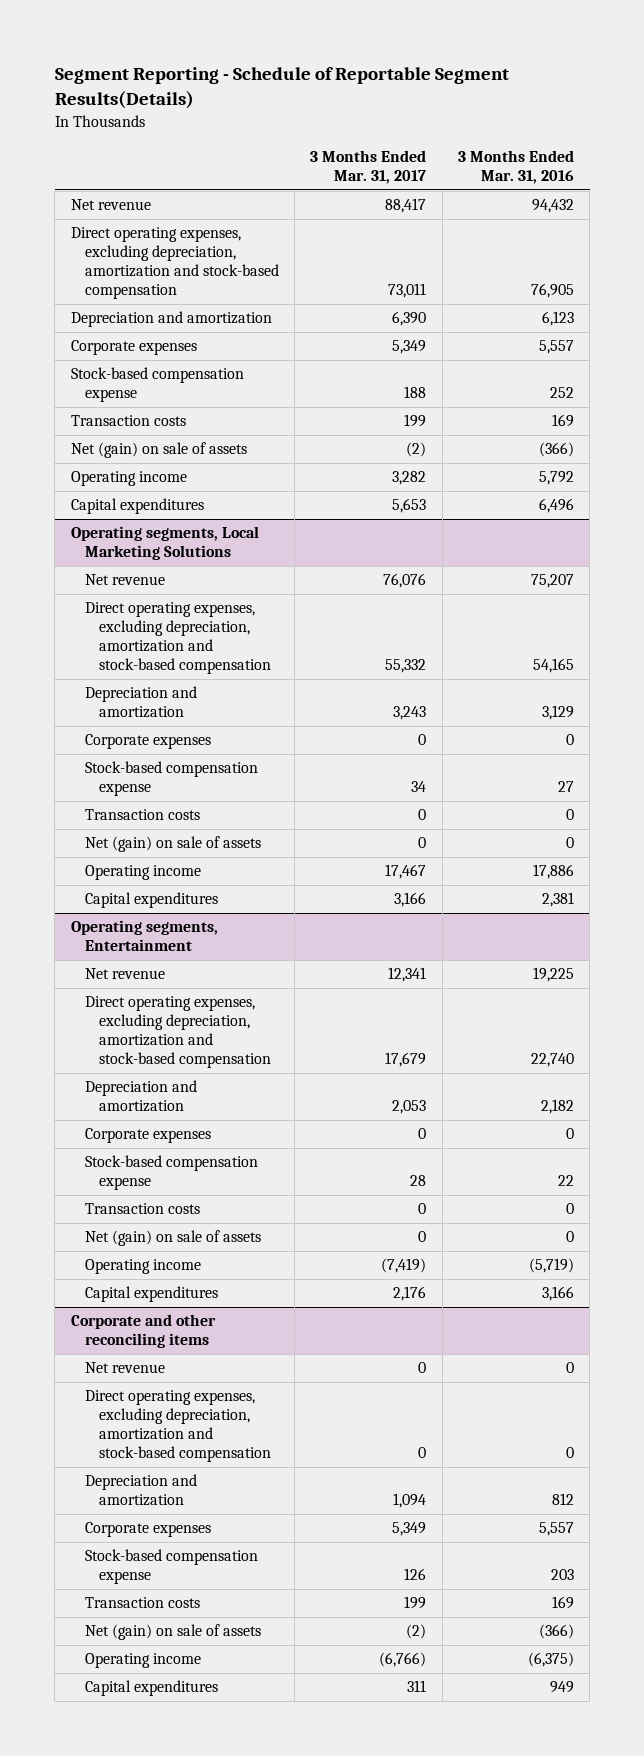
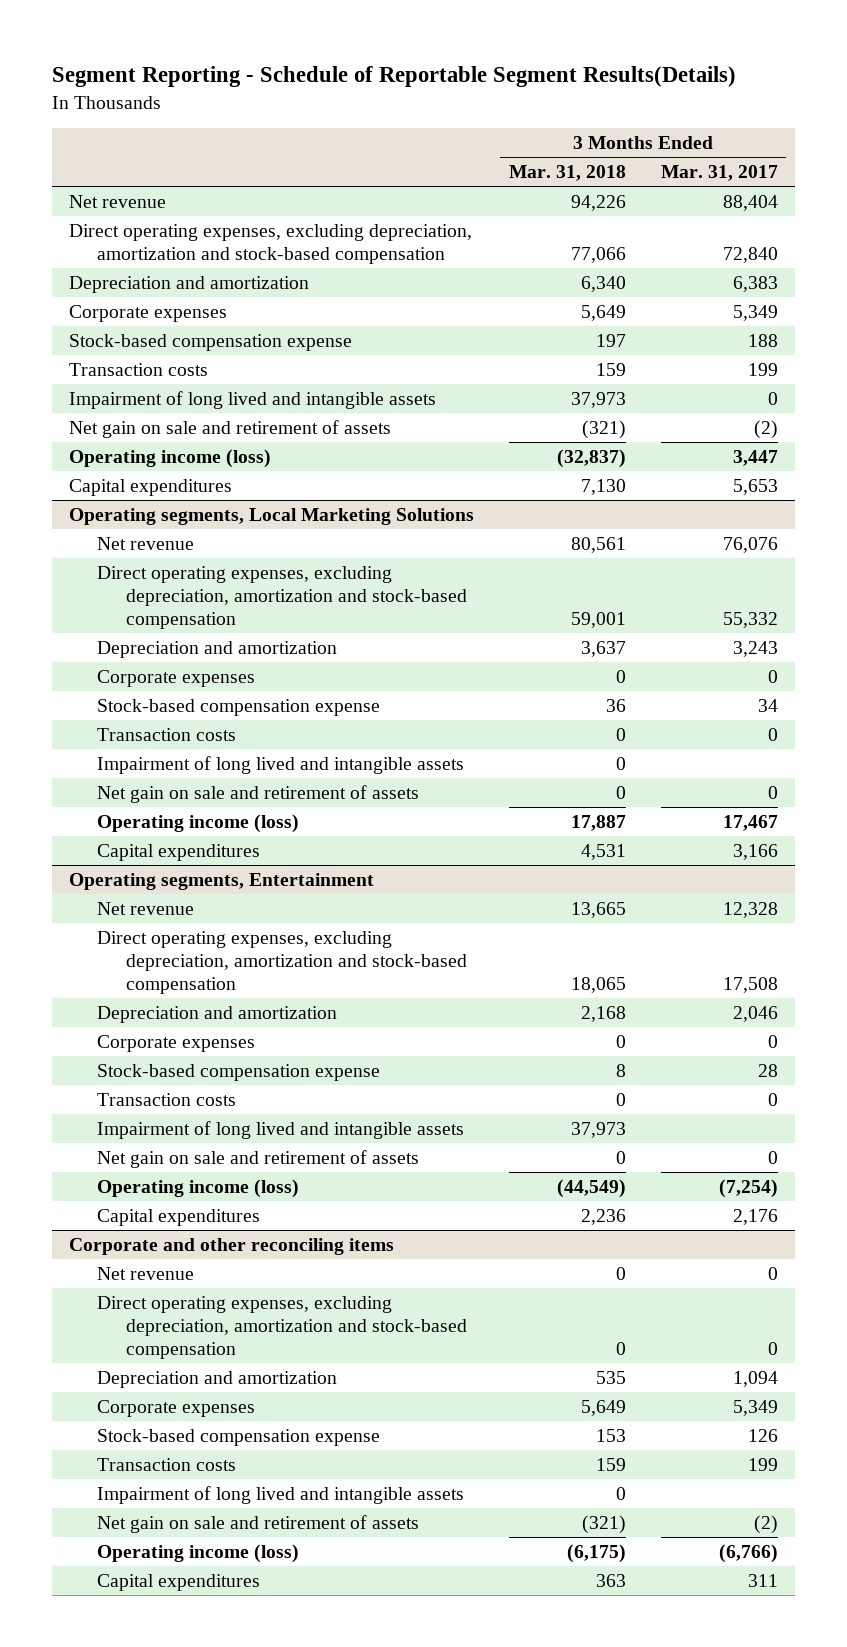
[457,150,574,185] 3 Months Ended Mar. 31, 2016 -> none
none -> [508,165,626,182] Mar. 31, 2018
[385,198,427,214] 88,417 -> [722,194,778,211] 88,404
[388,283,427,299] 73,011 -> [722,247,778,264] 72,840
[392,311,427,327] 6,390 -> [732,275,778,292] 6,383
none -> [69,390,437,409] Impairment of long lived and intangible assets
[70,442,247,459] Net (gain) on sale of assets -> [69,419,392,438] Net gain on sale and retirement of assets
[70,471,187,487] Operating income -> [69,448,272,468] Operating income (loss)
[392,471,427,486] 3,282 -> [732,449,778,466] 3,447
none -> [97,755,465,774] Impairment of long lived and intangible assets
[84,836,261,853] Net (gain) on sale of assets -> [97,784,420,803] Net gain on sale and retirement of assets
[84,865,201,881] Operating income -> [97,813,300,833] Operating income (loss)
[388,967,427,983] 12,341 -> [722,901,778,918] 12,328
[385,1052,427,1068] 17,679 -> [722,977,778,994] 17,508
[392,1100,427,1115] 2,053 -> [732,1005,778,1022] 2,046
none -> [97,1120,465,1139] Impairment of long lived and intangible assets
[84,1230,261,1247] Net (gain) on sale of assets -> [97,1149,420,1168] Net gain on sale and retirement of assets
[84,1259,201,1275] Operating income -> [97,1178,300,1198] Operating income (loss)
[381,1258,427,1274] (7,419) -> [718,1178,778,1198] (7,254)
none -> [97,1485,465,1504] Impairment of long lived and intangible assets
[84,1624,261,1641] Net (gain) on sale of assets -> [97,1514,420,1533] Net gain on sale and retirement of assets
[84,1653,201,1669] Operating income -> [97,1543,300,1563] Operating income (loss)

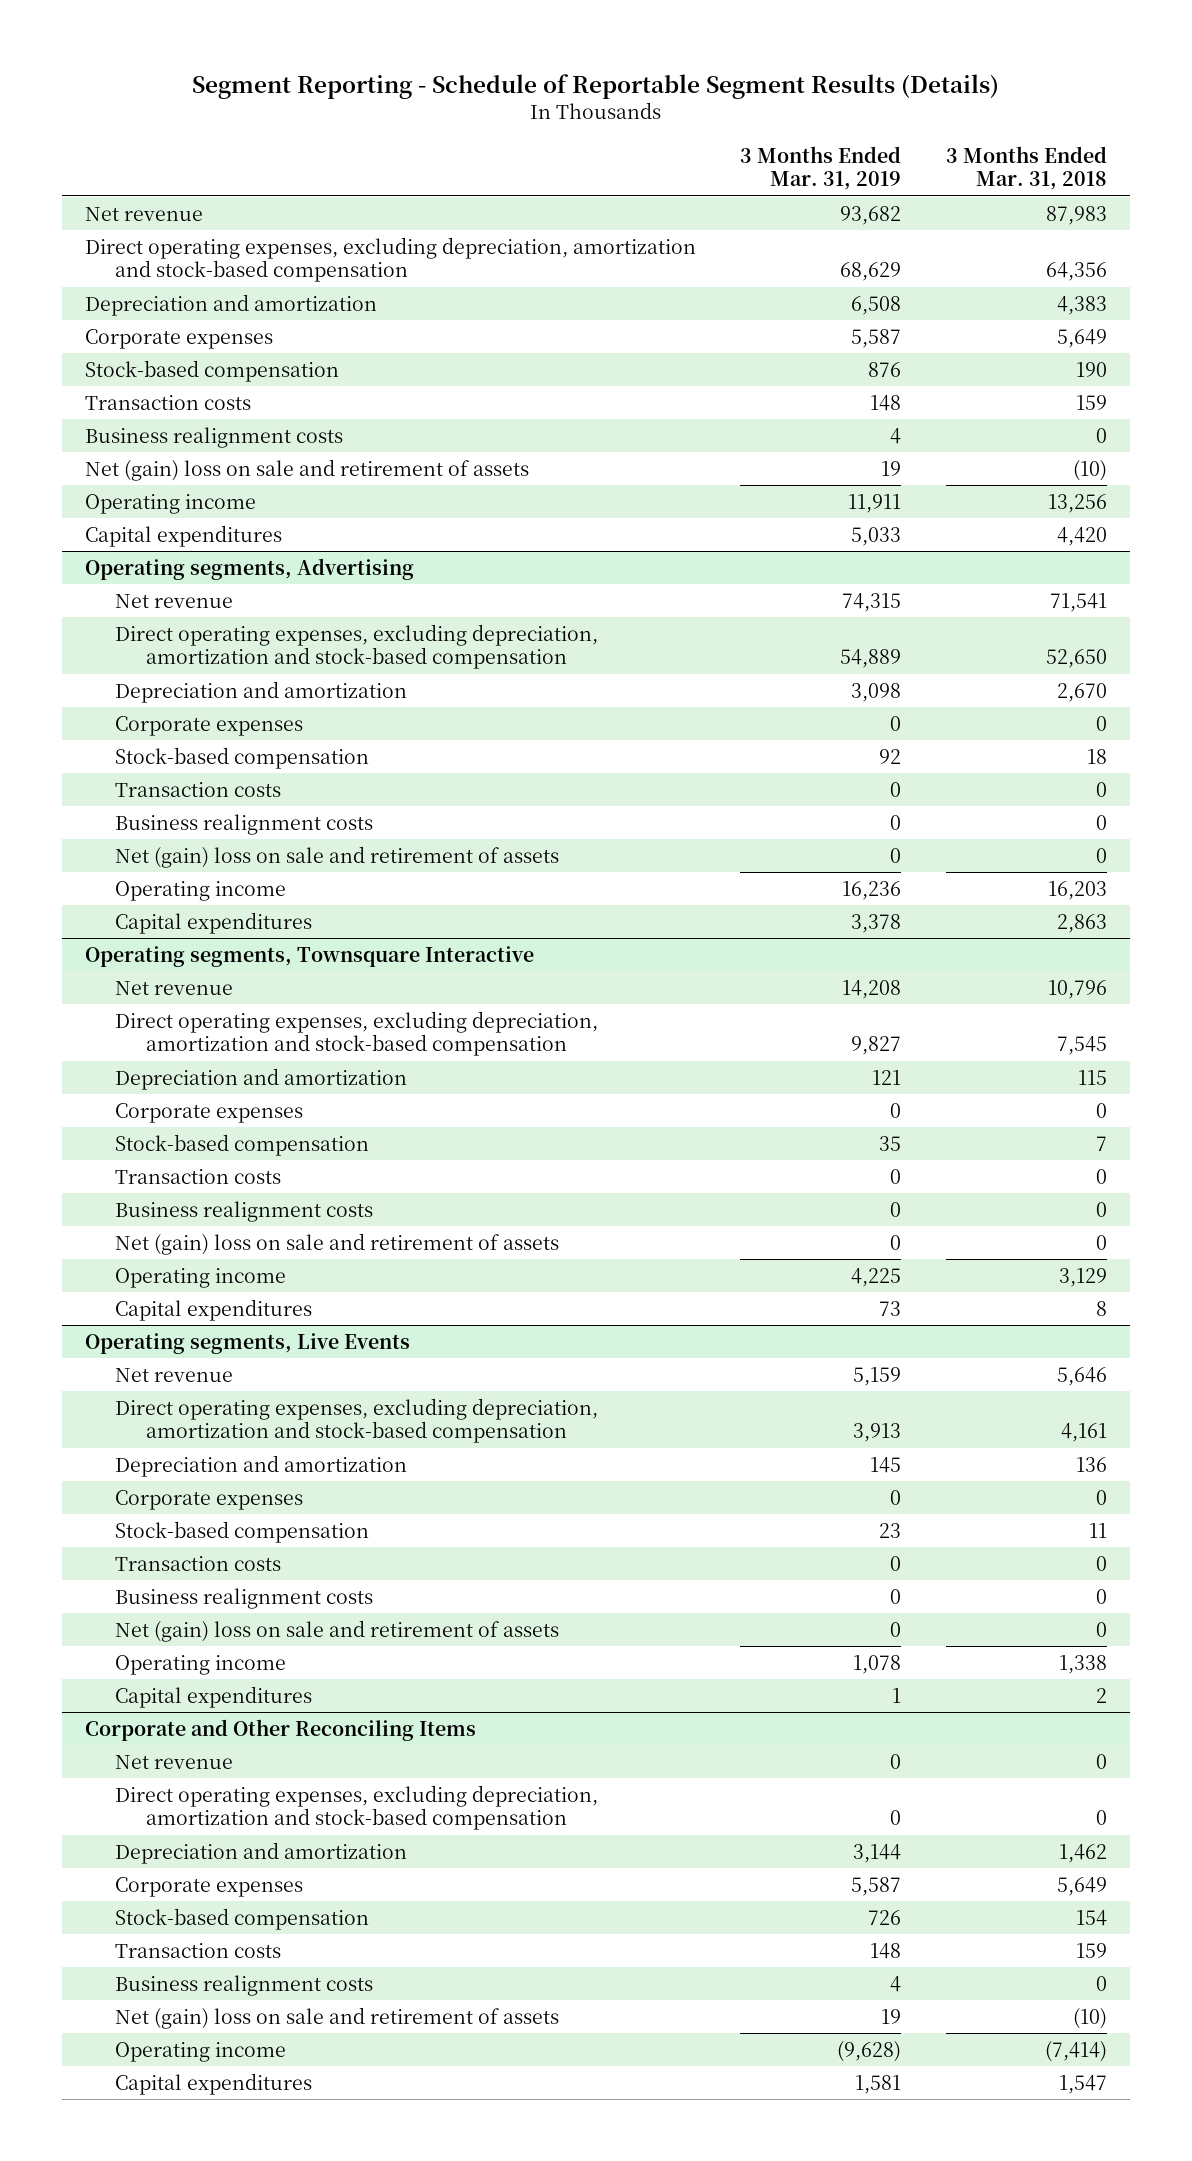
[51,66,736,88] Segment Reporting - Schedule of Reportable Segment Results(Details) -> [191,73,999,99] Segment Reporting - Schedule of Reportable Segment Results (Details)
[660,165,778,182] Mar. 31, 2017 -> none
none -> [740,145,902,191] 3 Months Ended Mar. 31, 2019
[570,194,626,211] 94,226 -> [1046,205,1108,225] 87,983
[570,247,626,264] 77,066 -> [1046,262,1108,282] 64,356
[580,275,626,292] 6,340 -> [1057,295,1108,315] 4,383
[69,333,353,351] Stock-based compensation expense -> [84,359,339,382] Stock-based compensation
[595,333,626,347] 197 -> [1076,361,1108,377] 190
[69,390,437,409] Impairment of long lived and intangible assets -> none
[69,507,475,525] Operating segments, Local Marketing Solutions -> none
none -> [84,426,343,448] Business realignment costs
[69,419,392,438] Net gain on sale and retirement of assets -> [84,458,529,481] Net (gain) loss on sale and retirement of assets
[581,419,626,439] (321) -> [1073,459,1108,481] (10)
[69,448,272,468] Operating income (loss) -> [84,493,256,514] Operating income
[556,448,626,468] (32,837) -> [1048,493,1108,513] 13,256
[580,478,626,495] 7,130 -> [1057,526,1108,546] 4,420
none -> [84,557,414,580] Operating segments, Advertising
[570,536,626,553] 80,561 -> [1050,592,1108,612] 71,541
[570,612,626,629] 59,001 -> [1046,649,1108,669] 52,650
[580,640,626,657] 3,637 -> [1057,682,1108,702] 2,670
[97,698,381,716] Stock-based compensation expense -> [115,746,370,769] Stock-based compensation
[605,698,626,712] 36 -> [1087,748,1108,764] 18
[97,755,465,774] Impairment of long lived and intangible assets -> none
[69,872,375,890] Operating segments, Entertainment -> none
none -> [115,813,374,835] Business realignment costs
[97,784,420,803] Net gain on sale and retirement of assets -> [115,845,560,868] Net (gain) loss on sale and retirement of assets
[97,813,300,833] Operating income (loss) -> [115,880,287,901] Operating income
[570,814,626,831] 17,887 -> [1048,880,1108,900] 16,203
[580,843,626,860] 4,531 -> [1057,913,1108,933] 2,863
none -> [84,945,534,967] Operating segments, Townsquare Interactive
[570,901,626,918] 13,665 -> [1048,979,1108,999] 10,796
[570,977,626,994] 18,065 -> [1057,1036,1108,1056] 7,545
[580,1005,626,1022] 2,168 -> [1078,1069,1108,1085] 115
[97,1063,381,1081] Stock-based compensation expense -> [115,1133,370,1156] Stock-based compensation
[615,1063,626,1077] 8 -> [1096,1135,1108,1151] 7
[97,1120,465,1139] Impairment of long lived and intangible assets -> none
none -> [115,1200,374,1222] Business realignment costs
[97,1149,420,1168] Net gain on sale and retirement of assets -> [115,1232,560,1255] Net (gain) loss on sale and retirement of assets
[97,1178,300,1198] Operating income (loss) -> [115,1267,287,1288] Operating income
[556,1178,626,1198] (44,549) -> [1059,1267,1108,1287] 3,129
[580,1208,626,1225] 2,236 -> [1096,1300,1108,1316] 8
none -> [84,1332,410,1354] Operating segments, Live Events
none -> [115,1367,234,1382] Net revenue
none -> [115,1397,599,1444] Direct operating expenses, excluding depreciation, amortization and stock-based compensation
none -> [115,1454,408,1477] Depreciation and amortization
none -> [115,1489,304,1510] Corporate expenses
none -> [115,1520,370,1543] Stock-based compensation
none -> [115,1555,282,1571] Transaction costs
none -> [115,1587,374,1609] Business realignment costs
none -> [115,1619,560,1642] Net (gain) loss on sale and retirement of assets
none -> [115,1654,287,1675] Operating income
none -> [115,1685,313,1708] Capital expenditures
[69,1237,395,1255] Corporate and other reconciling items -> [84,1718,476,1741] Corporate and Other Reconciling Items
[595,1370,626,1384] 535 -> [1059,1843,1108,1863] 1,462
[97,1428,381,1446] Stock-based compensation expense -> [115,1907,370,1930] Stock-based compensation
[595,1428,626,1442] 153 -> [1076,1909,1108,1926] 154
[97,1485,465,1504] Impairment of long lived and intangible assets -> none
none -> [115,1974,374,1996] Business realignment costs
[97,1514,420,1533] Net gain on sale and retirement of assets -> [115,2006,560,2029] Net (gain) loss on sale and retirement of assets
[581,1514,626,1534] (321) -> [1073,2007,1108,2029] (10)
[97,1543,300,1563] Operating income (loss) -> [115,2041,287,2062] Operating income
[566,1543,626,1563] (6,175) -> [1045,2040,1108,2062] (7,414)
[595,1573,626,1587] 363 -> [1059,2074,1108,2094] 1,547

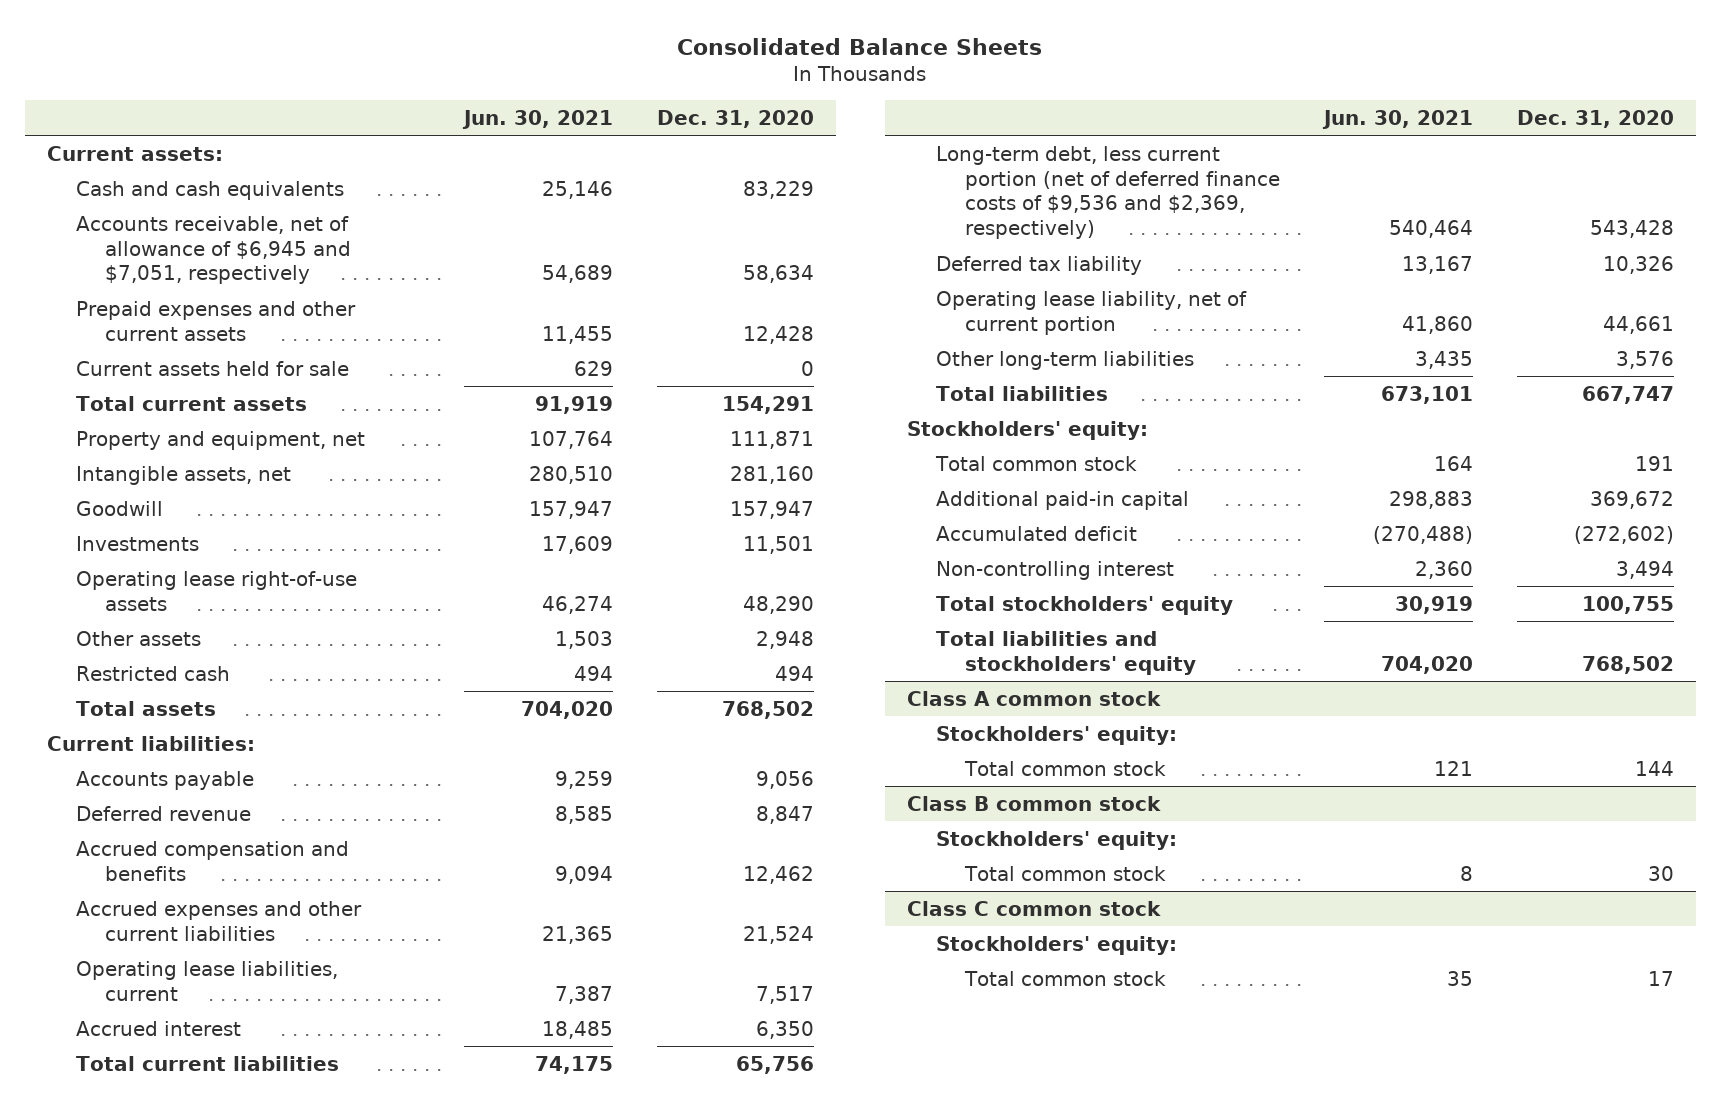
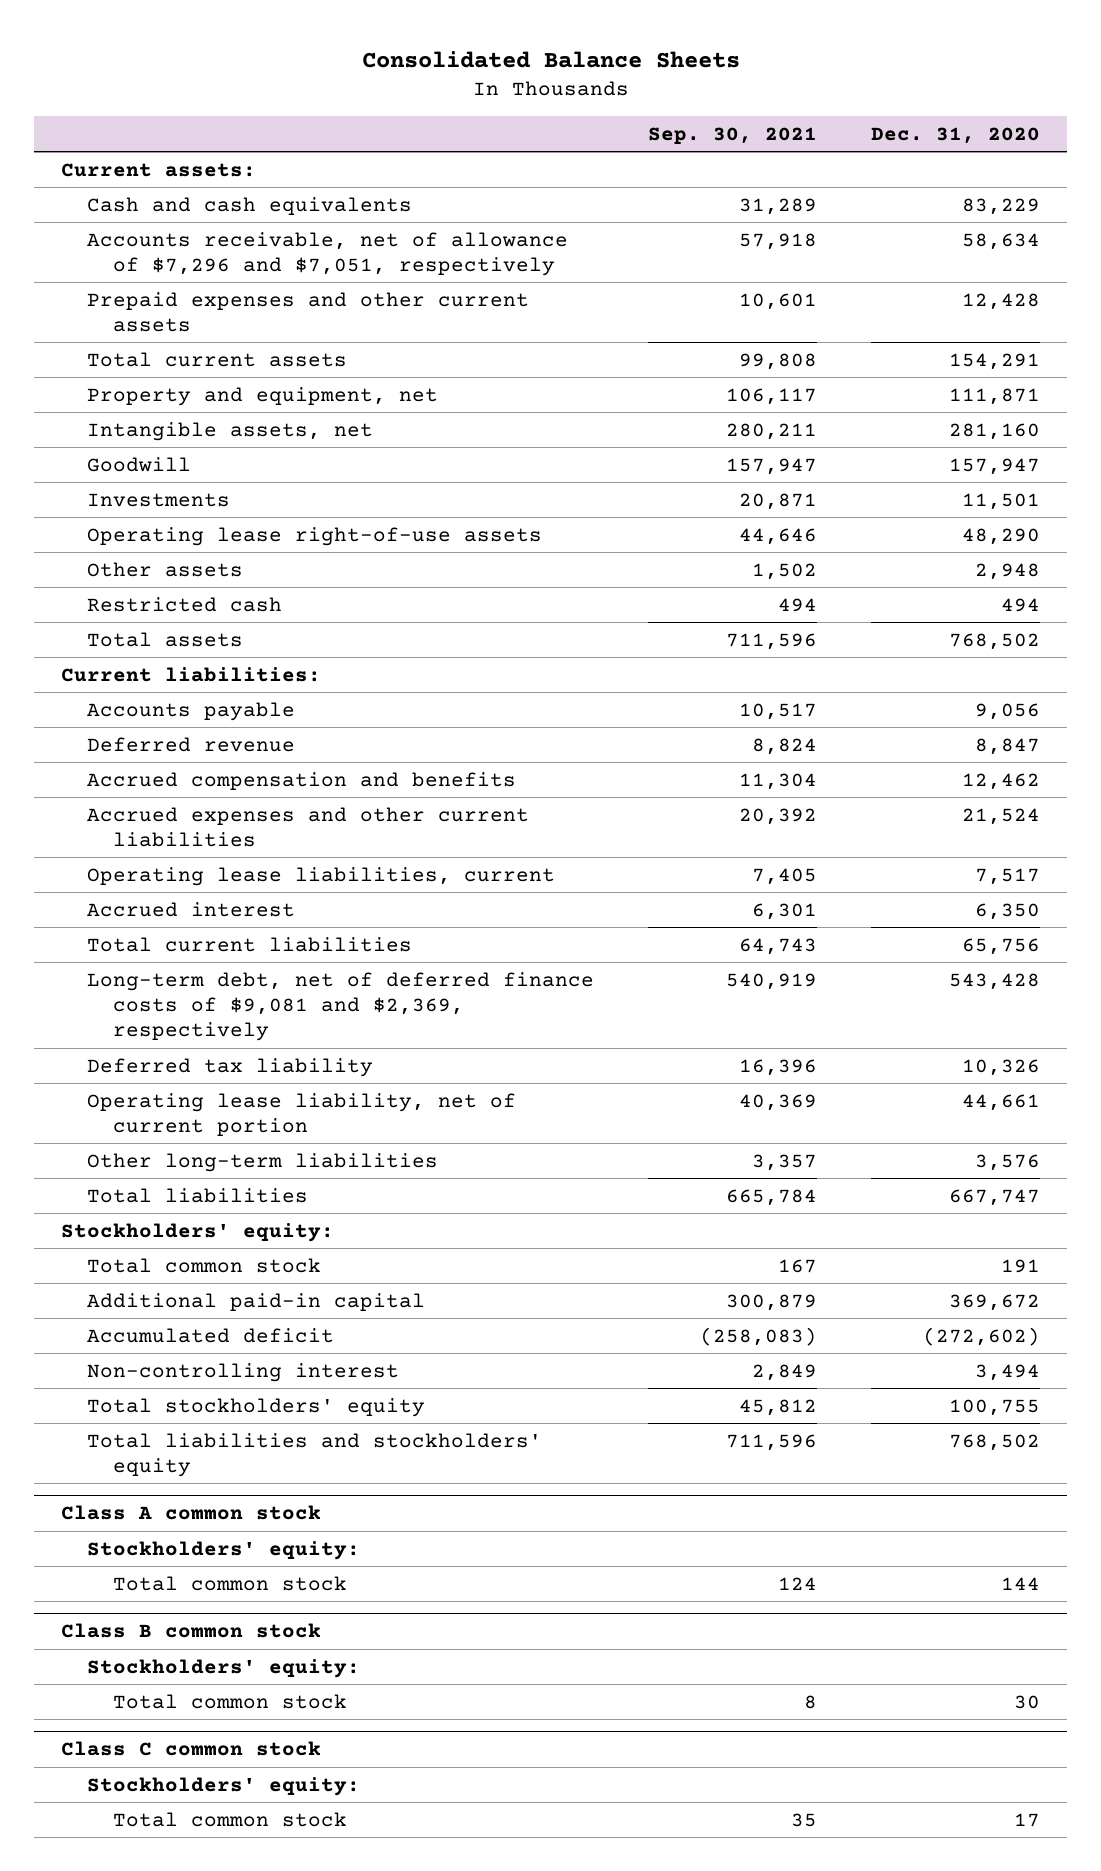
[462,109,614,129] Jun. 30, 2021 -> none
none -> [648,126,818,144] Sep. 30, 2021
[75,215,351,285] Accounts receivable, net of allowance of $6,945 and $7,051, respectively -> [87,231,569,276] Accounts receivable, net of allowance of $7,296 and $7,051, respectively
[75,360,349,376] Current assets held for sale -> none
[935,145,1280,240] Long-term debt, less current portion (net of deferred finance costs of $9,536 and $2,369, respectively) -> [87,971,595,1042] Long-term debt, net of deferred finance costs of $9,081 and $2,369, respectively

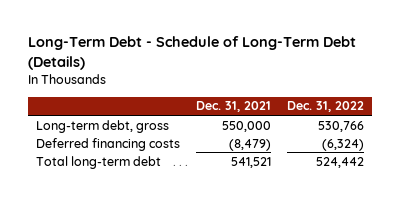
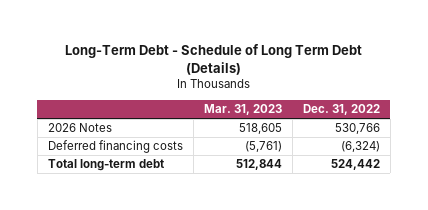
[27,36,356,70] Long-Term Debt - Schedule of Long-Term Debt (Details) -> [64,44,362,75] Long-Term Debt - Schedule of Long Term Debt (Details)
[195,101,271,113] Dec. 31, 2021 -> none
none -> [203,104,282,116] Mar. 31, 2023
[35,119,169,133] Long-term debt, gross -> [47,123,112,133] 2026 Notes

